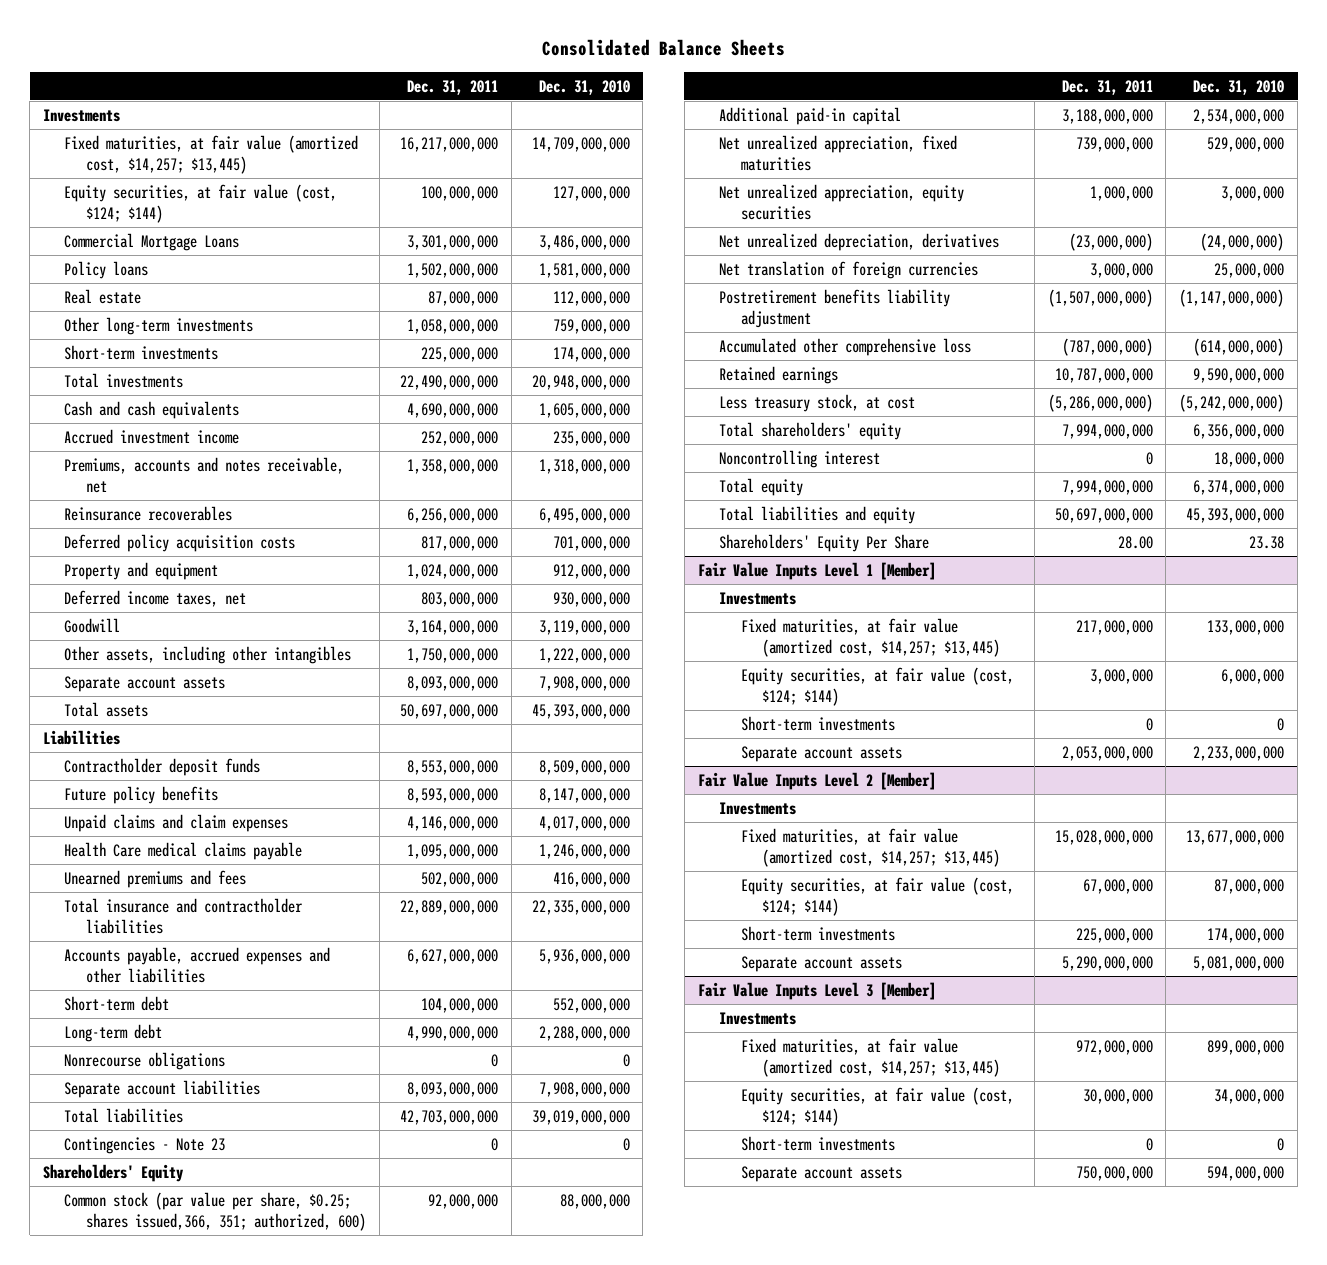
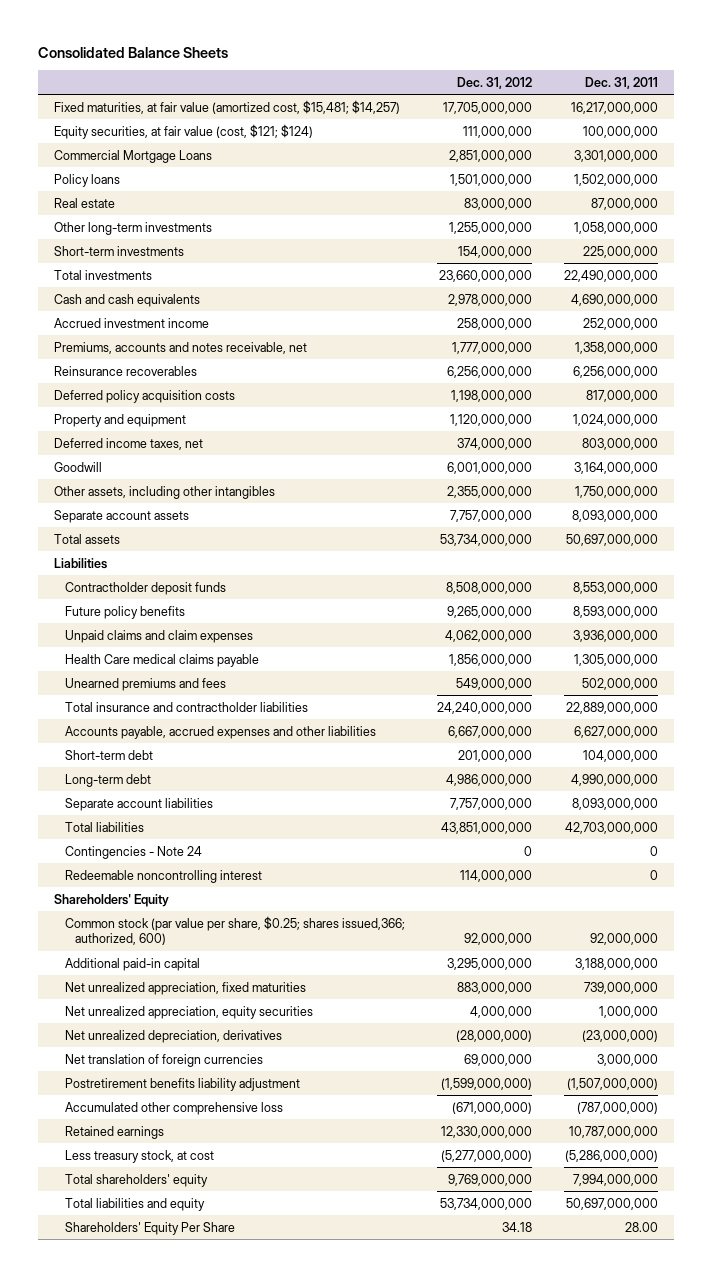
[538,79,630,95] Dec. 31, 2010 -> none
none -> [456,76,532,89] Dec. 31, 2012
[42,108,120,122] Investments -> none
[64,134,359,174] Fixed maturities, at fair value (amortized cost, $14,257; $13,445) -> [54,99,401,114] Fixed maturities, at fair value (amortized cost, $15,481; $14,257)
[64,183,338,223] Equity securities, at fair value (cost, $124; $144) -> [54,123,314,139] Equity securities, at fair value (cost, $121; $124)
[406,815,498,831] 4,146,000,000 -> [573,629,659,642] 3,936,000,000
[406,843,498,859] 1,095,000,000 -> [574,653,659,666] 1,305,000,000
[64,1051,226,1070] Nonrecourse obligations -> none
[64,1136,226,1154] Contingencies - Note 23 -> [64,845,202,859] Contingencies - Note 24
none -> [64,869,262,883] Redeemable noncontrolling interest
[64,1191,366,1231] Common stock (par value per share, $0.25; shares issued,366, 351; authorized, 600) -> [64,915,405,946] Common stock (par value per share, $0.25; shares issued,366; authorized, 600)
[719,449,881,468] Noncontrolling interest -> none
[719,477,804,496] Total equity -> none
[697,561,936,580] Fair Value Inputs Level 1 [Member] -> none
[719,591,797,605] Investments -> none
[740,617,1001,657] Fixed maturities, at fair value (amortized cost, $14,257; $13,445) -> none
[740,666,1014,706] Equity securities, at fair value (cost, $124; $144) -> none
[740,715,895,731] Short-term investments -> none
[740,745,902,762] Separate account assets -> none
[697,771,936,790] Fair Value Inputs Level 2 [Member] -> none
[719,801,797,815] Investments -> none
[740,827,1001,867] Fixed maturities, at fair value (amortized cost, $14,257; $13,445) -> none
[740,876,1014,916] Equity securities, at fair value (cost, $124; $144) -> none
[740,925,895,941] Short-term investments -> none
[740,955,902,972] Separate account assets -> none
[697,981,936,1000] Fair Value Inputs Level 3 [Member] -> none
[719,1011,797,1025] Investments -> none
[740,1037,1001,1077] Fixed maturities, at fair value (amortized cost, $14,257; $13,445) -> none
[740,1086,1014,1126] Equity securities, at fair value (cost, $124; $144) -> none
[740,1135,895,1151] Short-term investments -> none
[740,1165,902,1182] Separate account assets -> none

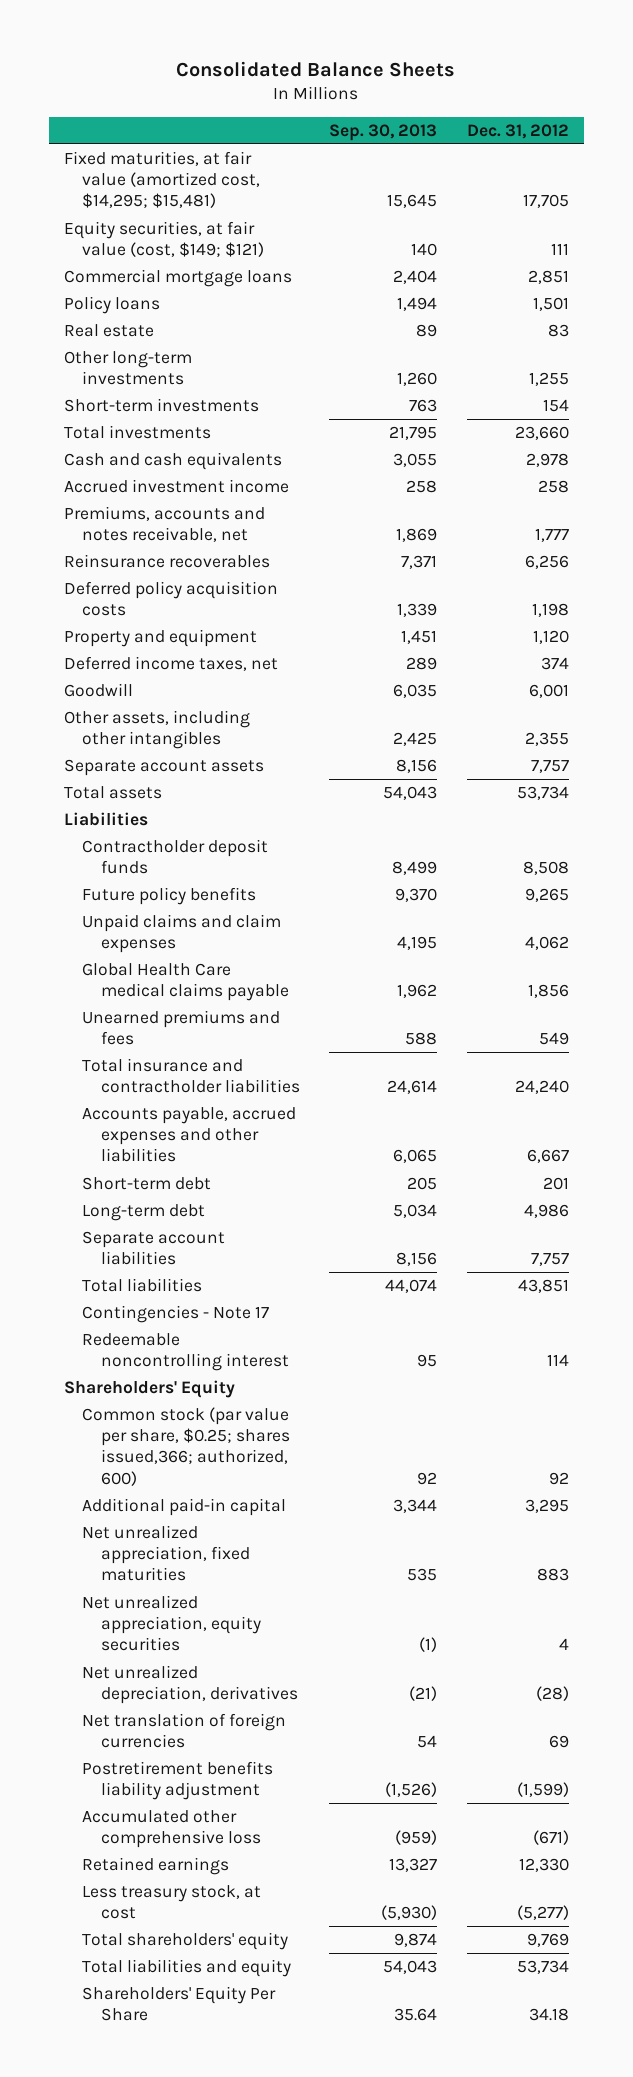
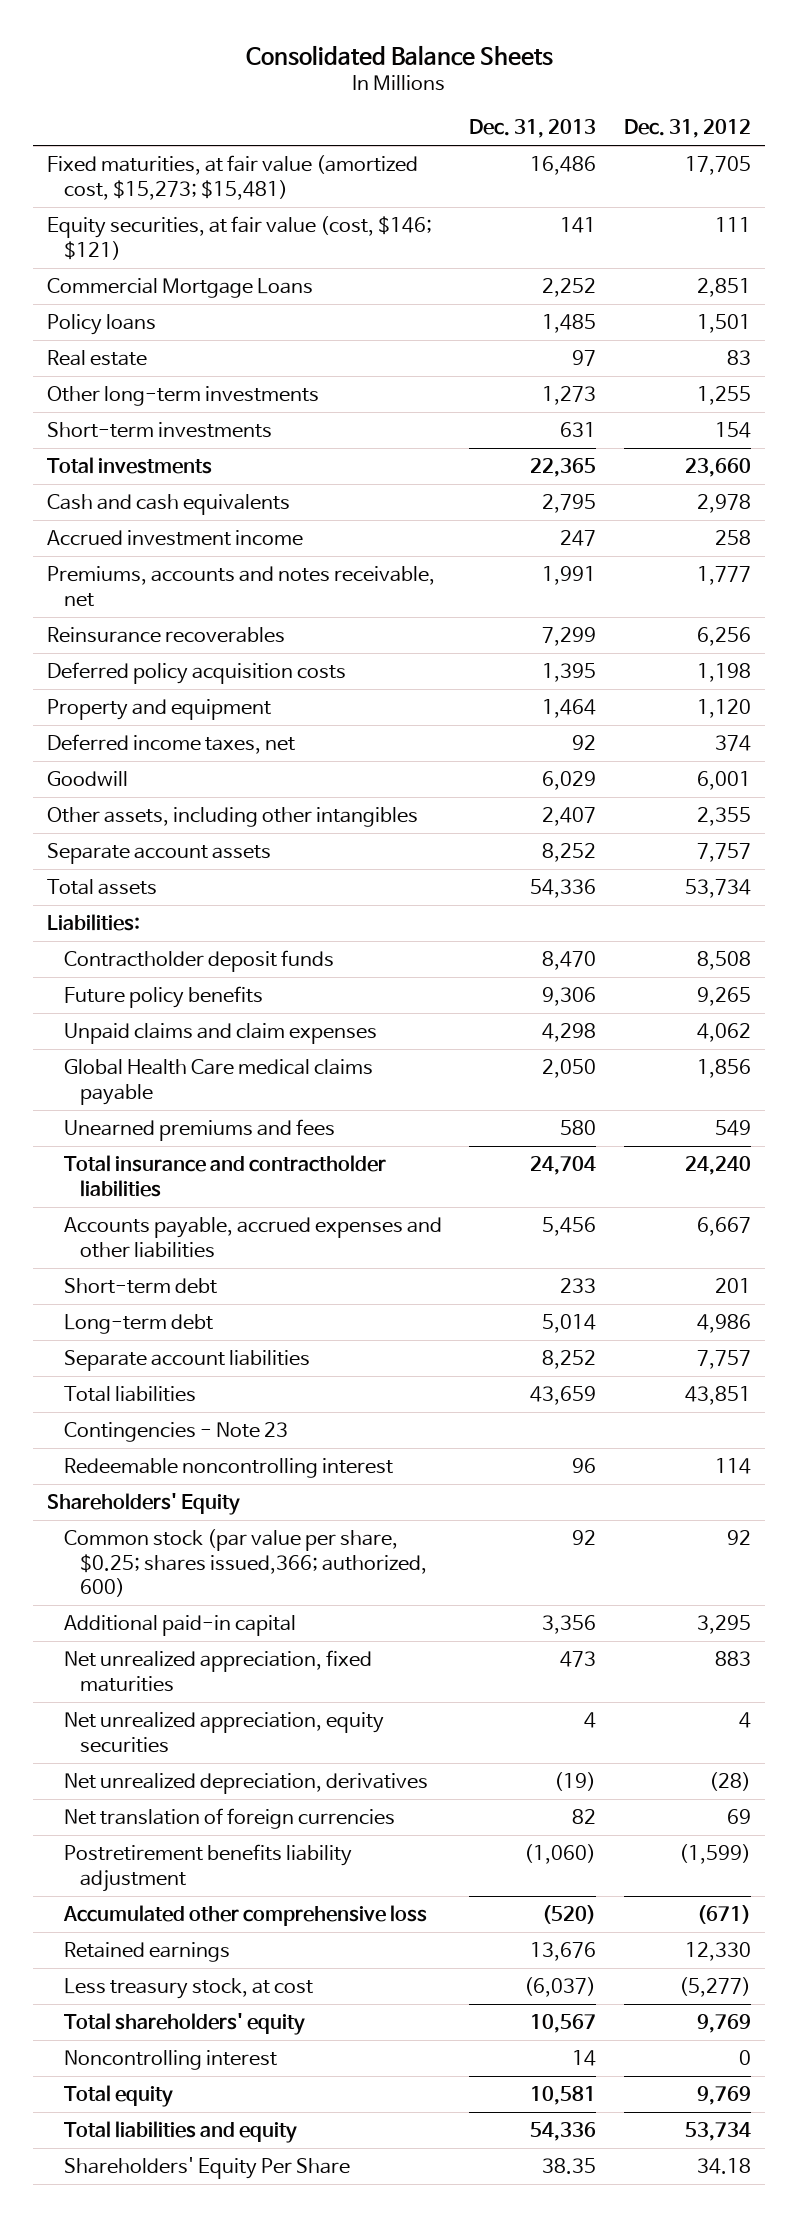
[329,123,438,141] Sep. 30, 2013 -> none
none -> [469,119,597,139] Dec. 31, 2013
[63,151,261,209] Fixed maturities, at fair value (amortized cost, $14,295; $15,481) -> [47,154,419,200] Fixed maturities, at fair value (amortized cost, $15,273; $15,481)
[63,221,265,258] Equity securities, at fair value (cost, $149; $121) -> [47,215,433,260] Equity securities, at fair value (cost, $146; $121)
[63,269,292,288] Commercial mortgage loans -> [47,277,314,298] Commercial Mortgage Loans
[63,812,148,827] Liabilities -> [47,913,141,931] Liabilities:
[82,1305,270,1324] Contingencies - Note 17 -> [63,1421,288,1442] Contingencies - Note 23
none -> [63,2049,277,2070] Noncontrolling interest
none -> [63,2084,173,2107] Total equity

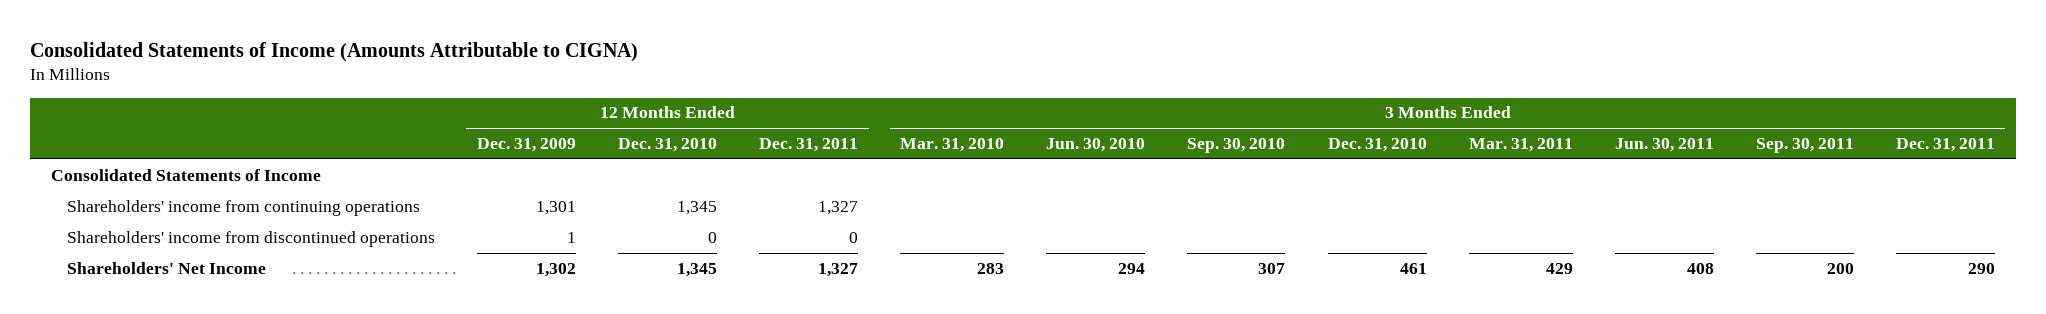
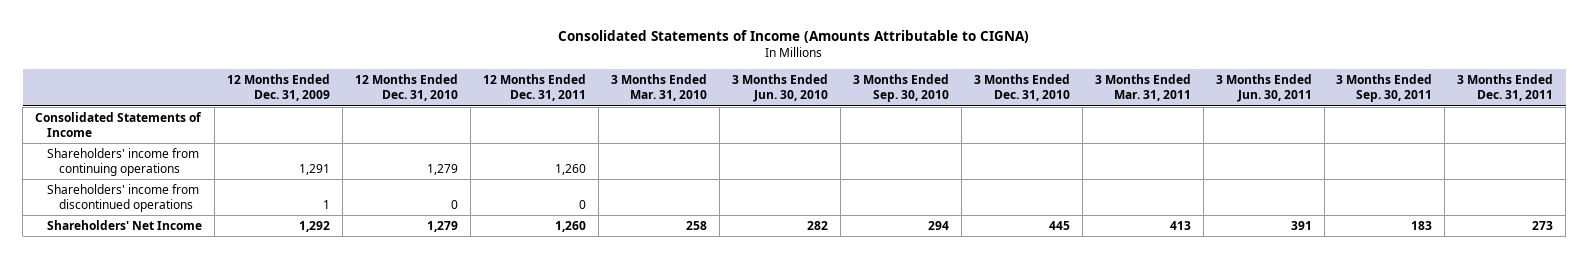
[535,200,576,215] 1,301 -> [299,164,331,176] 1,291
[677,200,718,215] 1,345 -> [427,164,459,176] 1,279
[818,200,859,215] 1,327 -> [555,164,587,176] 1,260
[535,262,576,277] 1,302 -> [299,220,331,232] 1,292
[677,262,718,277] 1,345 -> [427,220,459,232] 1,279
[818,262,859,277] 1,327 -> [555,220,587,232] 1,260
[977,262,1005,274] 283 -> [685,220,707,230] 258
[1118,262,1146,274] 294 -> [806,220,828,230] 282
[1258,262,1286,274] 307 -> [927,220,949,230] 294
[1399,262,1427,274] 461 -> [1048,220,1070,230] 445
[1545,262,1573,274] 429 -> [1169,220,1191,230] 413
[1686,262,1714,274] 408 -> [1290,220,1312,230] 391
[1826,262,1854,274] 200 -> [1411,220,1433,230] 183
[1967,262,1995,274] 290 -> [1532,220,1554,230] 273

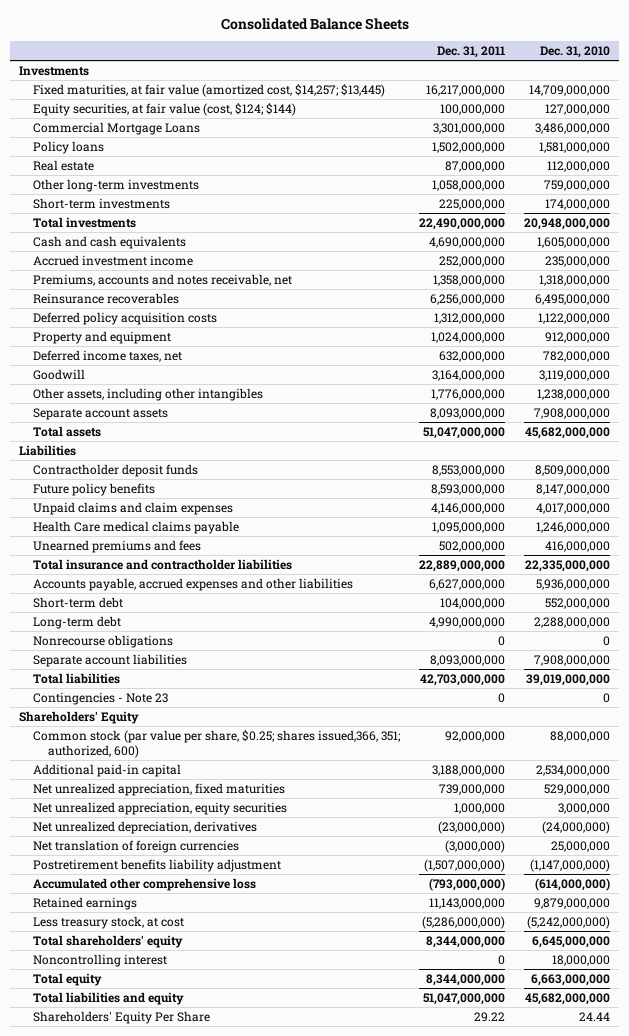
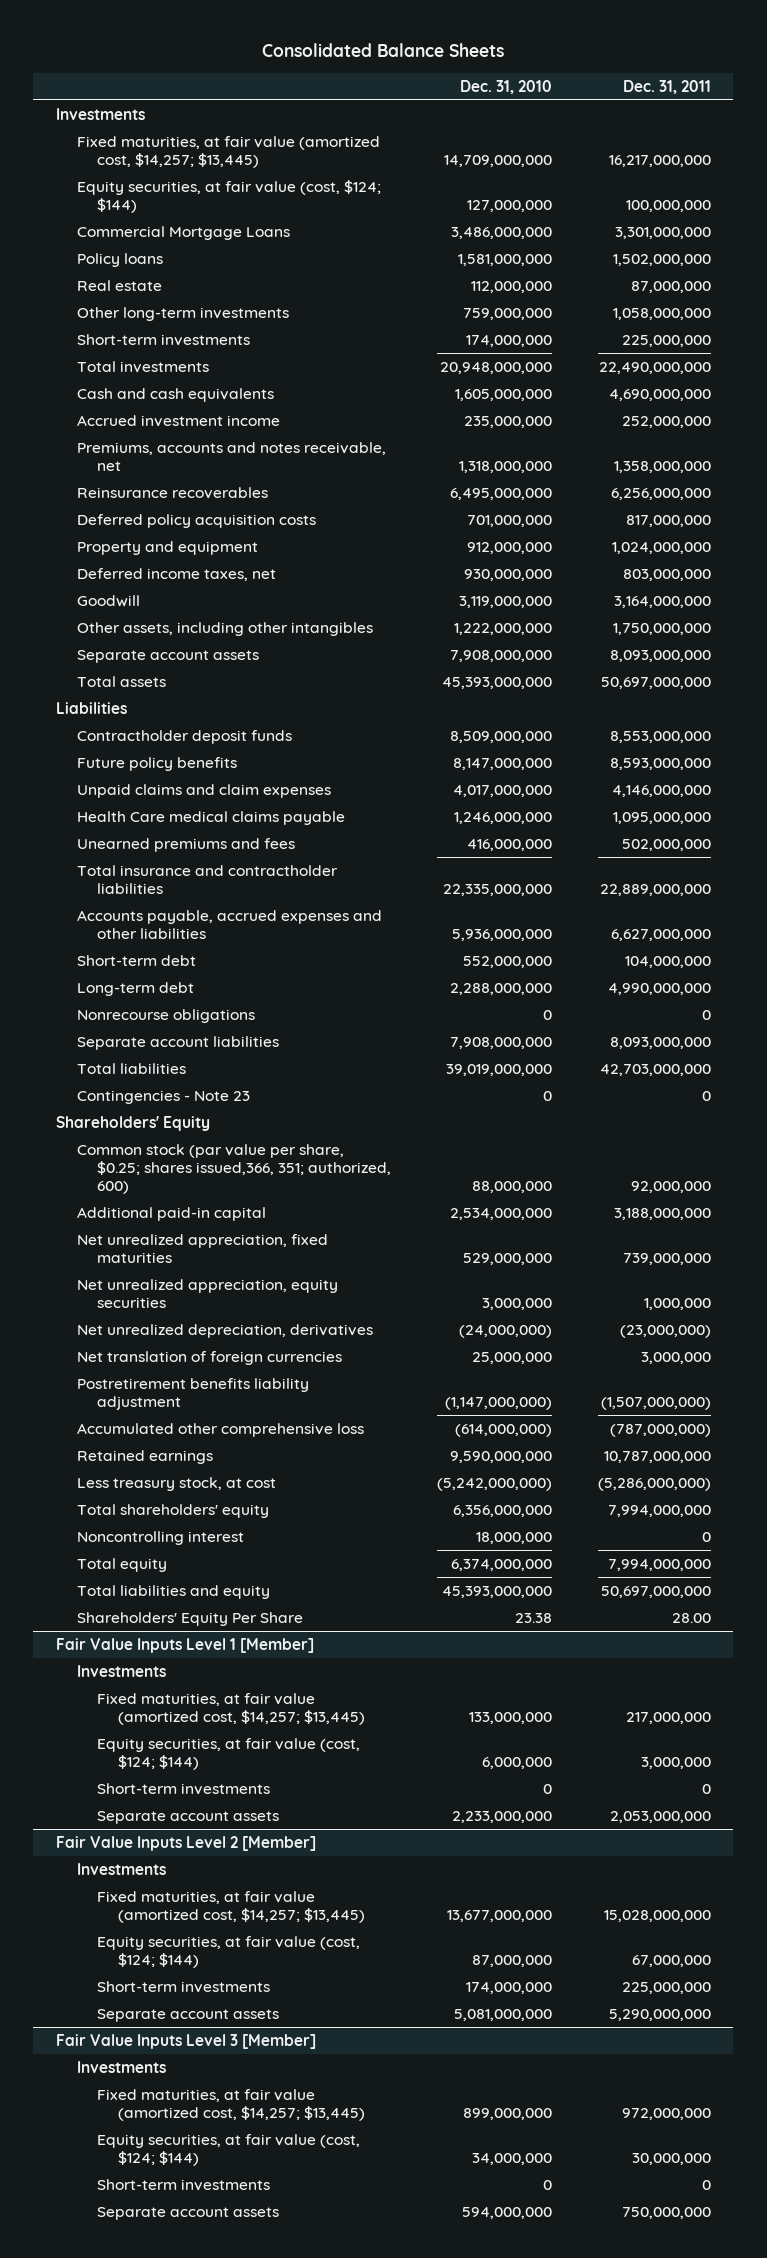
[434,312,506,324] 1,312,000,000 -> [625,514,711,527] 817,000,000
[538,312,611,324] 1,122,000,000 -> [467,514,553,527] 701,000,000
[439,350,506,362] 632,000,000 -> [622,568,711,581] 803,000,000
[543,350,611,362] 782,000,000 -> [464,568,553,581] 930,000,000
[431,388,506,400] 1,776,000,000 -> [612,622,711,635] 1,750,000,000
[537,388,611,400] 1,238,000,000 -> [454,622,553,635] 1,222,000,000
[423,426,506,439] 51,047,000,000 -> [600,676,711,689] 50,697,000,000
[525,426,611,439] 45,682,000,000 -> [442,676,553,689] 45,393,000,000
[445,839,506,853] (3,000,000) -> [640,1351,711,1364] 3,000,000
[429,877,506,891] (793,000,000) -> [609,1423,711,1437] (787,000,000)
[429,897,506,909] 11,143,000,000 -> [603,1450,711,1463] 10,787,000,000
[534,897,611,909] 9,879,000,000 -> [450,1450,553,1463] 9,590,000,000
[426,935,506,948] 8,344,000,000 -> [607,1504,711,1517] 7,994,000,000
[532,935,611,948] 6,645,000,000 -> [453,1504,553,1517] 6,356,000,000
[426,973,506,986] 8,344,000,000 -> [607,1558,711,1571] 7,994,000,000
[531,973,611,986] 6,663,000,000 -> [451,1558,553,1571] 6,374,000,000
[423,992,506,1005] 51,047,000,000 -> [600,1585,711,1598] 50,697,000,000
[525,992,611,1005] 45,682,000,000 -> [442,1585,553,1598] 45,393,000,000
[474,1011,506,1022] 29.22 -> [671,1612,711,1623] 28.00
[579,1011,611,1021] 24.44 -> [515,1612,553,1623] 23.38
none -> [56,1637,315,1653] Fair Value Inputs Level 1 [Member]
none -> [76,1664,166,1677] Investments
none -> [97,1692,365,1726] Fixed maturities, at fair value (amortized cost, $14,257; $13,445)
none -> [97,1737,361,1771] Equity securities, at fair value (cost, $124; $144)
none -> [97,1782,271,1795] Short-term investments
none -> [97,1810,280,1824] Separate account assets
none -> [56,1835,317,1851] Fair Value Inputs Level 2 [Member]
none -> [76,1862,166,1875] Investments
none -> [97,1890,365,1924] Fixed maturities, at fair value (amortized cost, $14,257; $13,445)
none -> [97,1935,361,1969] Equity securities, at fair value (cost, $124; $144)
none -> [97,1980,271,1993] Short-term investments
none -> [97,2008,280,2022] Separate account assets
none -> [56,2033,317,2049] Fair Value Inputs Level 3 [Member]
none -> [76,2060,166,2073] Investments
none -> [97,2088,365,2122] Fixed maturities, at fair value (amortized cost, $14,257; $13,445)
none -> [97,2133,361,2167] Equity securities, at fair value (cost, $124; $144)
none -> [97,2178,271,2191] Short-term investments
none -> [97,2206,280,2220] Separate account assets

